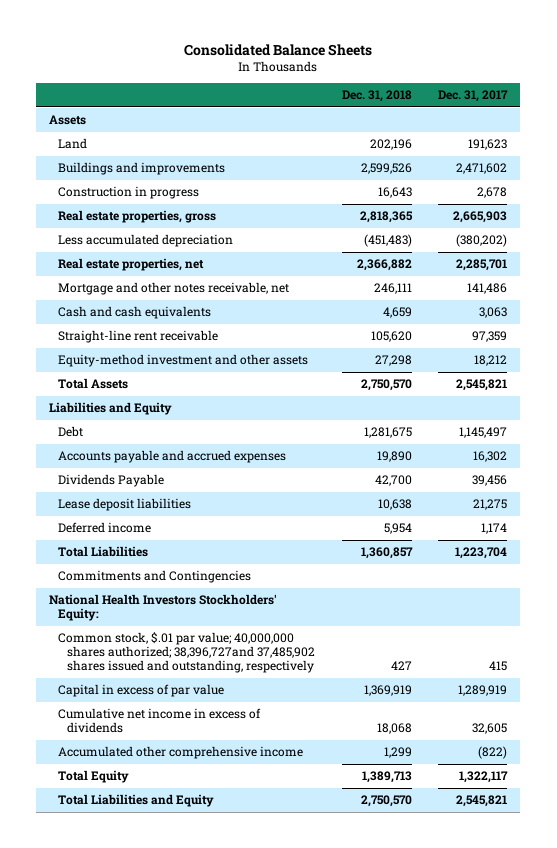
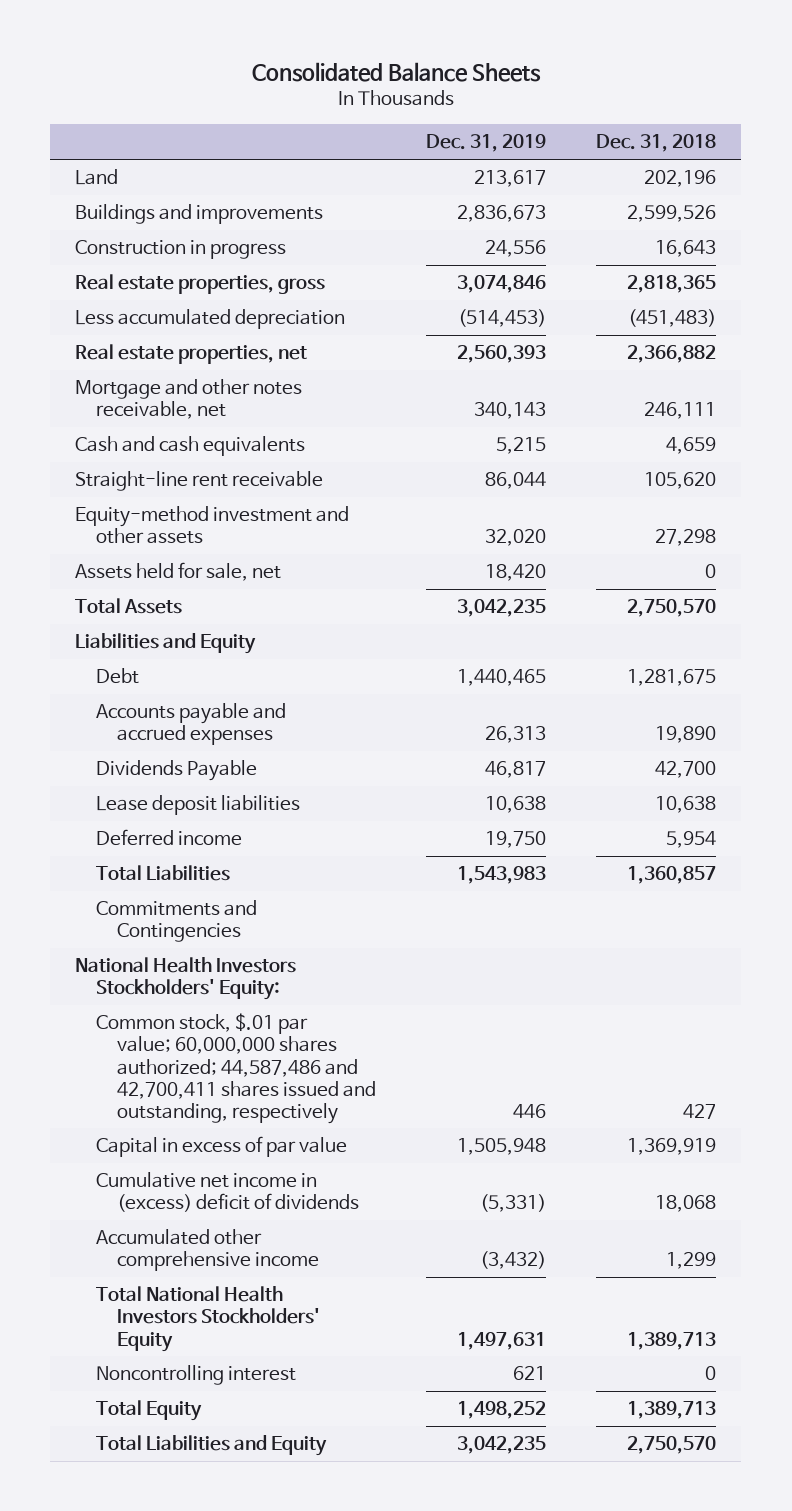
[438,90,509,103] Dec. 31, 2017 -> none
none -> [426,134,547,153] Dec. 31, 2019
[49,115,87,126] Assets -> none
none -> [75,562,282,582] Assets held for sale, net
[58,632,316,674] Common stock, $.01 par value; 40,000,000 shares authorized; 38,396,727and 37,485,902 shares issued and outstanding, respectively -> [96,1013,376,1124] Common stock, $.01 par value; 60,000,000 shares authorized; 44,587,486 and 42,700,411 shares issued and outstanding, respectively
[58,708,262,734] Cumulative net income in excess of dividends -> [96,1172,359,1213] Cumulative net income in (excess) deficit of dividends
none -> [96,1286,320,1352] Total National Health Investors Stockholders' Equity
none -> [96,1365,297,1386] Noncontrolling interest

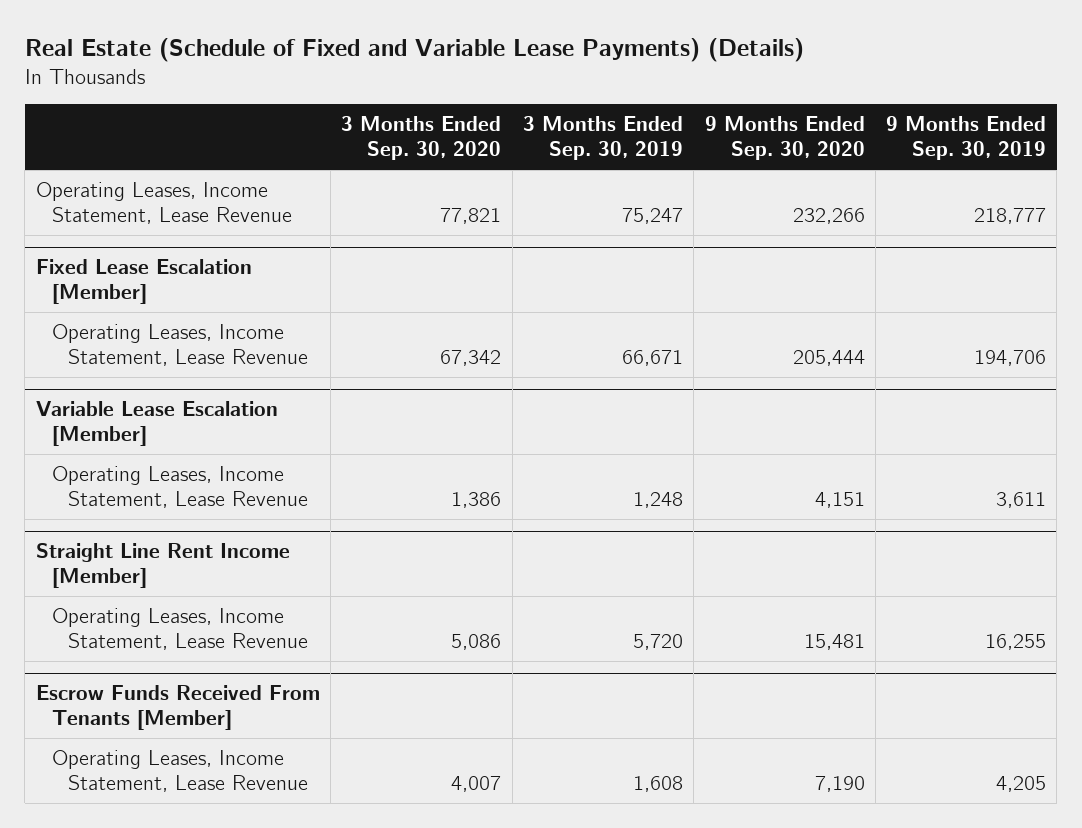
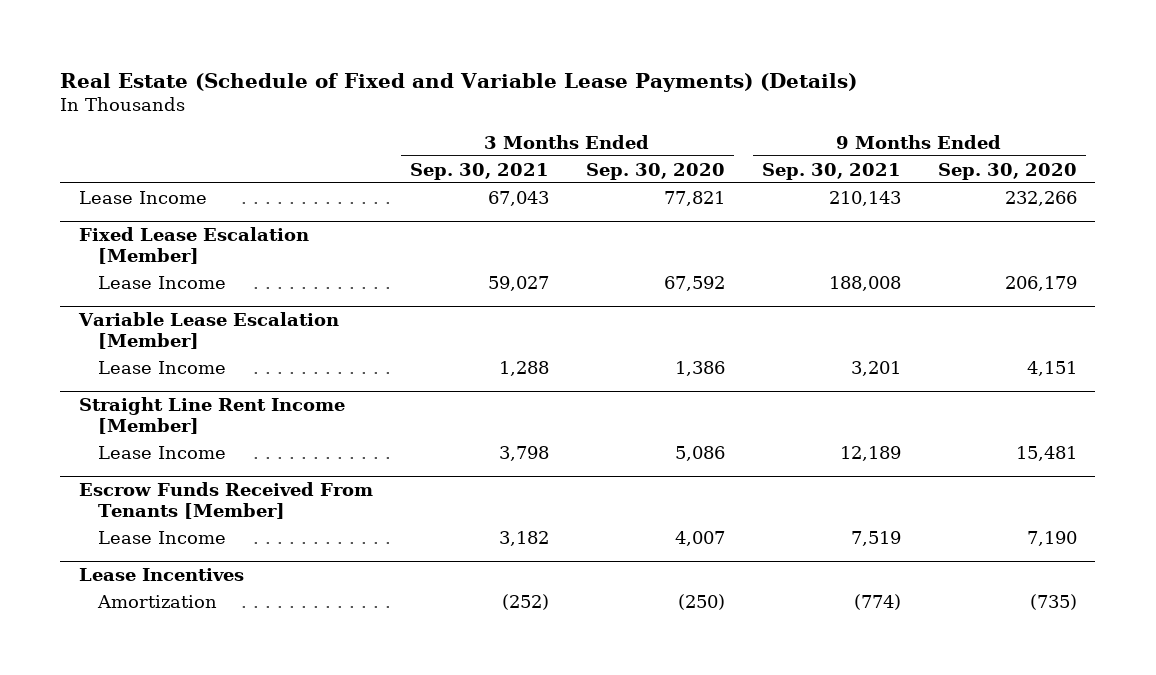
[522,116,683,161] 3 Months Ended Sep. 30, 2019 -> none
[886,116,1047,161] 9 Months Ended Sep. 30, 2019 -> none
none -> [409,162,549,180] Sep. 30, 2021
none -> [761,162,901,180] Sep. 30, 2021
[35,181,292,224] Operating Leases, Income Statement, Lease Revenue -> [78,190,207,204] Lease Income
[51,323,309,366] Operating Leases, Income Statement, Lease Revenue -> none
none -> [97,275,226,289] Lease Income
[51,465,309,508] Operating Leases, Income Statement, Lease Revenue -> [97,360,226,374] Lease Income
[51,607,309,650] Operating Leases, Income Statement, Lease Revenue -> [97,445,226,459] Lease Income
[51,749,309,792] Operating Leases, Income Statement, Lease Revenue -> [97,530,226,544] Lease Income
none -> [78,568,244,582] Lease Incentives
none -> [96,594,217,608] Amortization

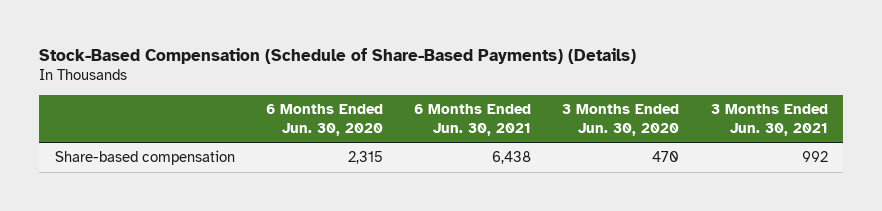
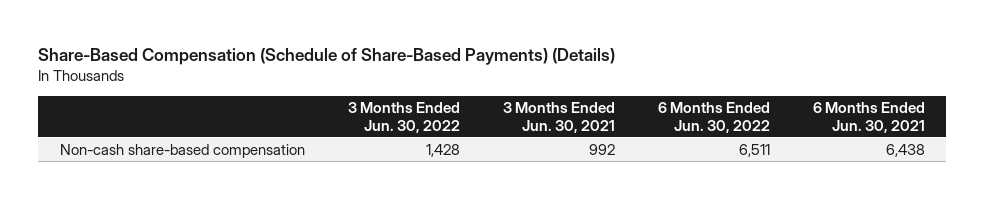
[38,48,636,65] Stock-Based Compensation (Schedule of Share-Based Payments) (Details) -> [38,48,616,66] Share-Based Compensation (Schedule of Share-Based Payments) (Details)
[265,104,383,136] 6 Months Ended Jun. 30, 2020 -> none
[562,104,680,136] 3 Months Ended Jun. 30, 2020 -> none
none -> [347,101,460,134] 3 Months Ended Jun. 30, 2022
none -> [657,101,770,134] 6 Months Ended Jun. 30, 2022
[54,150,235,166] Share-based compensation -> [59,143,305,158] Non-cash share-based compensation

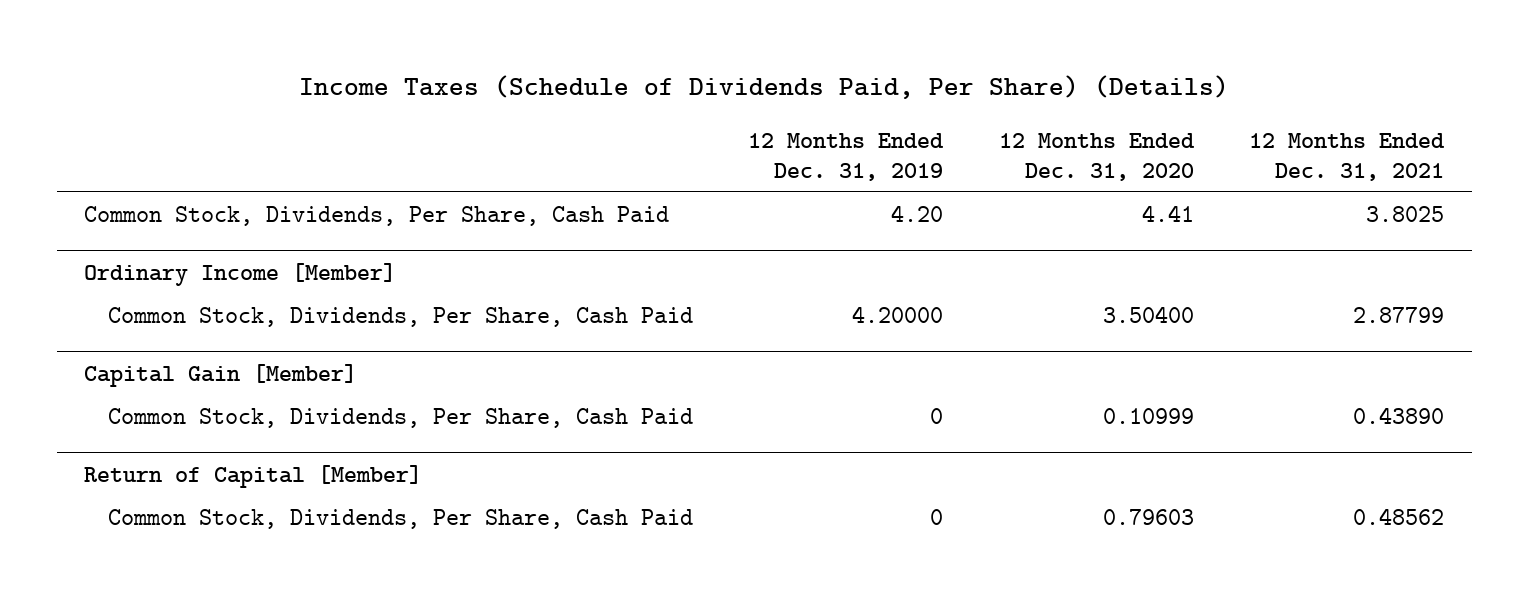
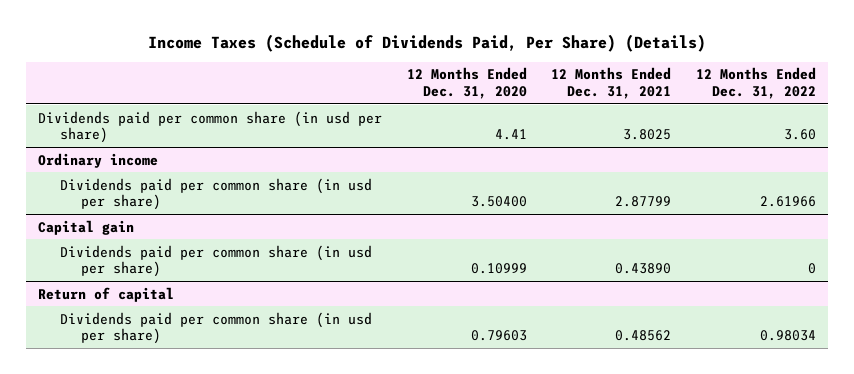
[748,132,945,181] 12 Months Ended Dec. 31, 2019 -> none
none -> [695,67,816,100] 12 Months Ended Dec. 31, 2022
[84,205,670,226] Common Stock, Dividends, Per Share, Cash Paid -> [38,110,383,144] Dividends paid per common share (in usd per share)
[84,262,397,286] Ordinary Income [Member] -> [38,152,159,168] Ordinary income
[107,306,693,327] Common Stock, Dividends, Per Share, Cash Paid -> [59,177,372,211] Dividends paid per common share (in usd per share)
[84,363,358,387] Capital Gain [Member] -> [38,219,135,235] Capital gain
[107,407,693,428] Common Stock, Dividends, Per Share, Cash Paid -> [59,244,372,278] Dividends paid per common share (in usd per share)
[84,464,423,488] Return of Capital [Member] -> [38,286,175,302] Return of capital
[107,508,693,529] Common Stock, Dividends, Per Share, Cash Paid -> [59,311,372,345] Dividends paid per common share (in usd per share)

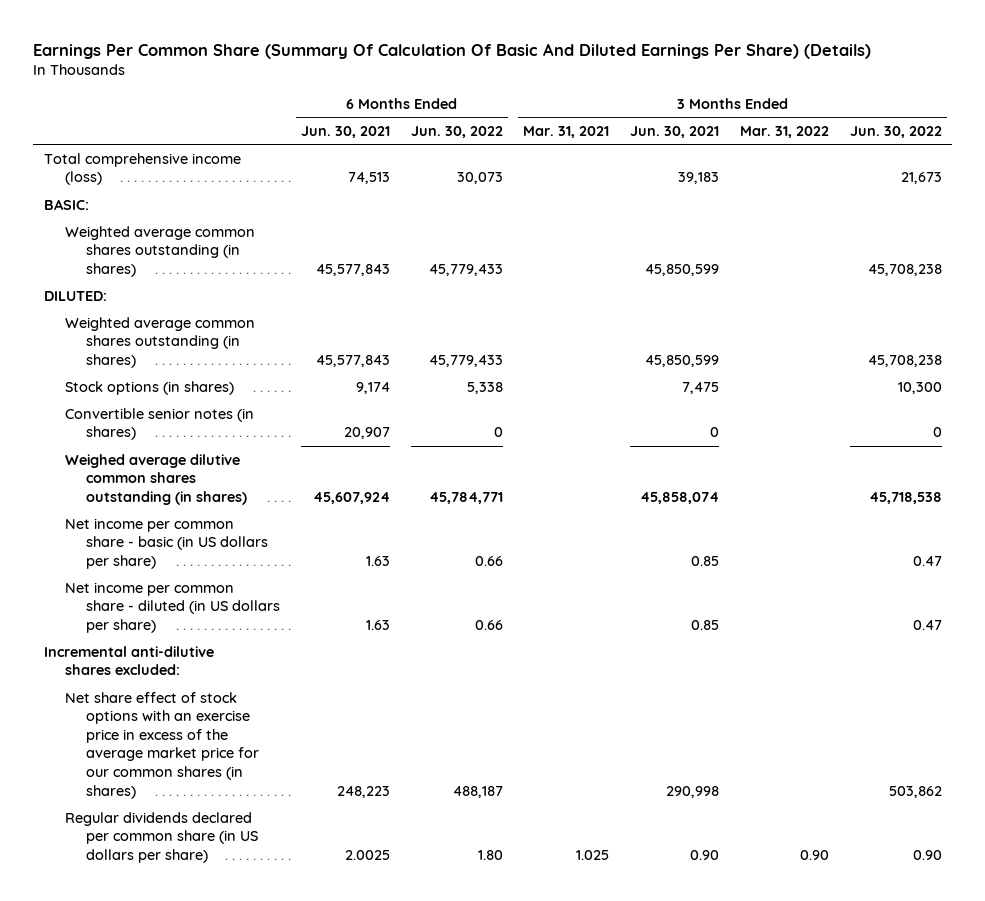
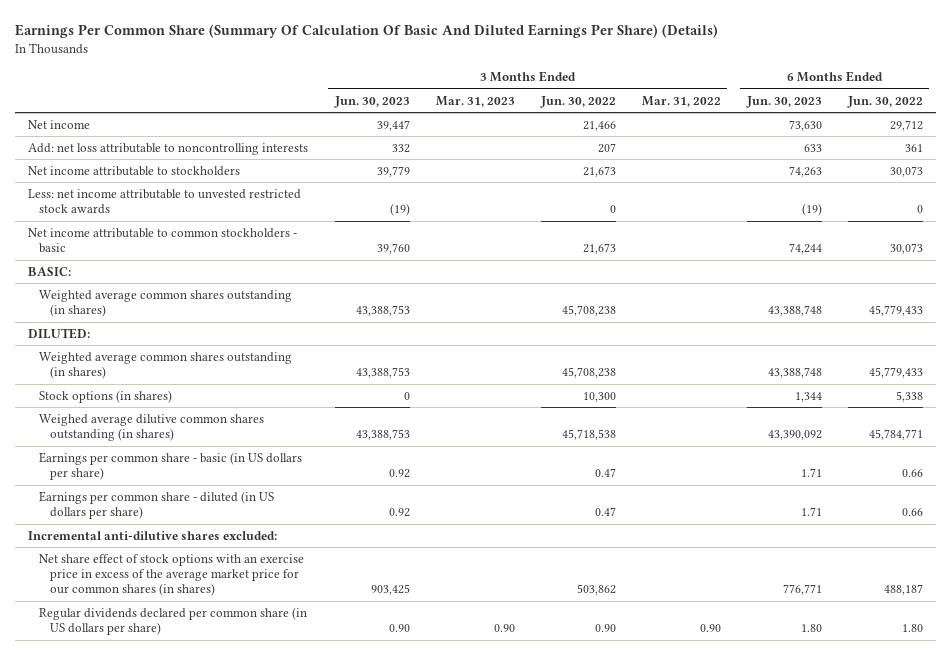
[301,125,391,138] Jun. 30, 2021 -> none
[523,125,610,138] Mar. 31, 2021 -> none
[630,125,720,138] Jun. 30, 2021 -> none
none -> [333,95,410,108] Jun. 30, 2023
none -> [435,95,515,107] Mar. 31, 2023
none -> [745,95,822,108] Jun. 30, 2023
none -> [28,119,91,129] Net income
none -> [28,142,309,155] Add: net loss attributable to noncontrolling interests
[43,152,241,186] Total comprehensive income (loss) -> [28,165,241,176] Net income attributable to stockholders
none -> [28,188,302,215] Less: net income attributable to unvested restricted stock awards
none -> [28,227,298,254] Net income attributable to common stockholders - basic
[65,407,255,441] Convertible senior notes (in shares) -> none
[65,517,269,569] Net income per common share - basic (in US dollars per share) -> [39,451,303,481] Earnings per common share - basic (in US dollars per share)
[65,581,281,633] Net income per common share - diluted (in US dollars per share) -> [39,490,275,520] Earnings per common share - diluted (in US dollars per share)

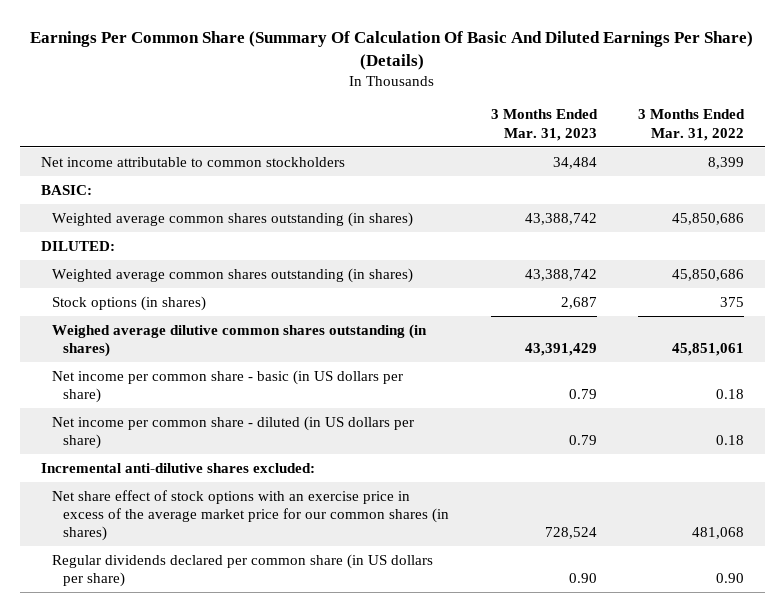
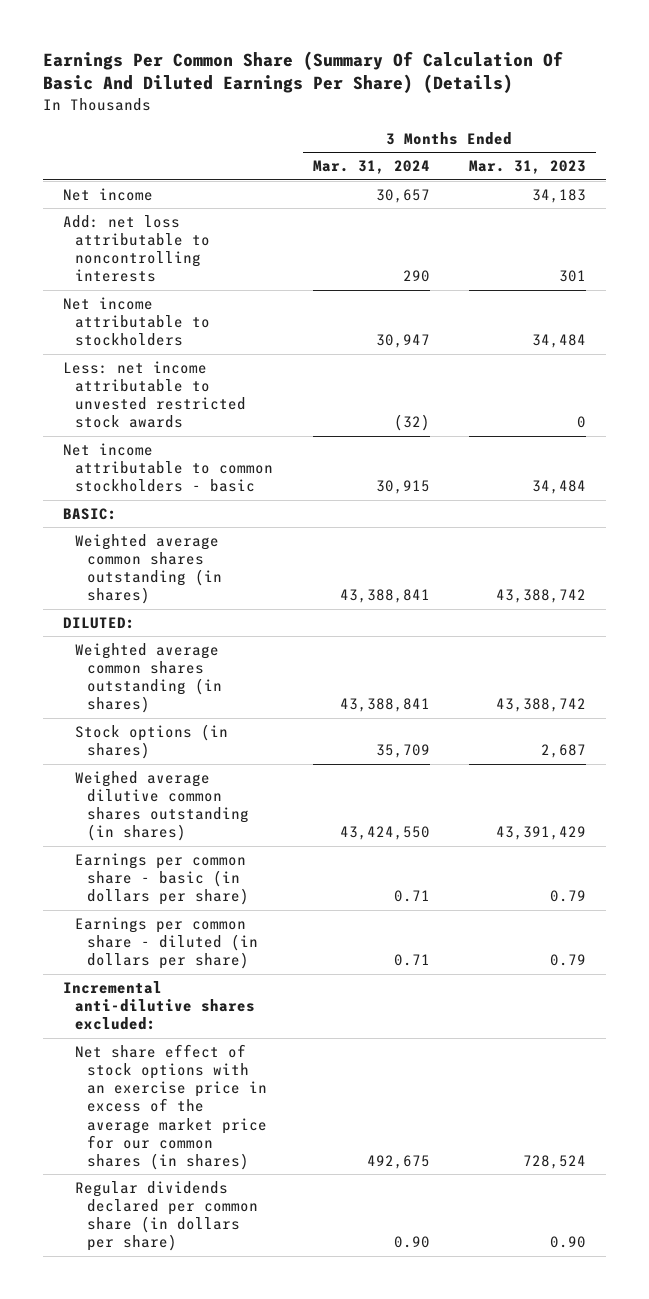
[637,109,745,141] 3 Months Ended Mar. 31, 2022 -> none
none -> [312,160,430,175] Mar. 31, 2024
none -> [62,188,153,202] Net income
none -> [62,215,210,283] Add: net loss attributable to noncontrolling interests
[40,156,345,167] Net income attributable to common stockholders -> [62,297,210,347] Net income attributable to stockholders
none -> [62,361,246,429] Less: net income attributable to unvested restricted stock awards
none -> [62,443,273,493] Net income attributable to common stockholders - basic
[51,369,403,404] Net income per common share - basic (in US dollars per share) -> [74,853,249,906] Earnings per common share - basic (in dollars per share)
[51,415,414,450] Net income per common share - diluted (in US dollars per share) -> [74,917,258,970] Earnings per common share - diluted (in dollars per share)
[51,553,433,588] Regular dividends declared per common share (in US dollars per share) -> [74,1181,258,1252] Regular dividends declared per common share (in dollars per share)

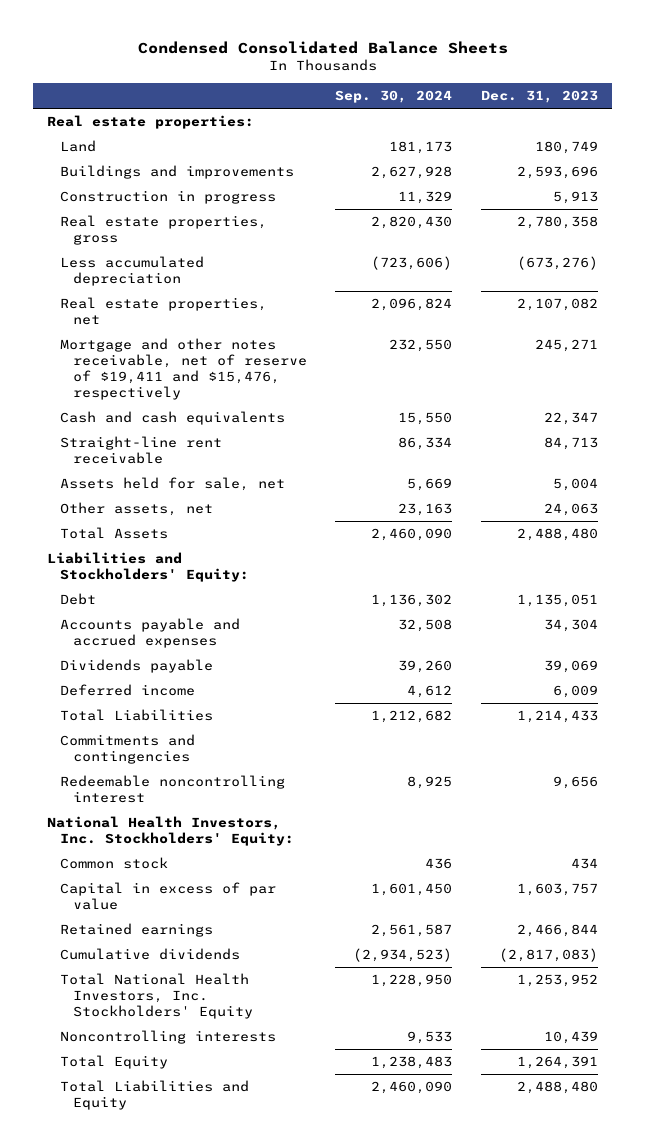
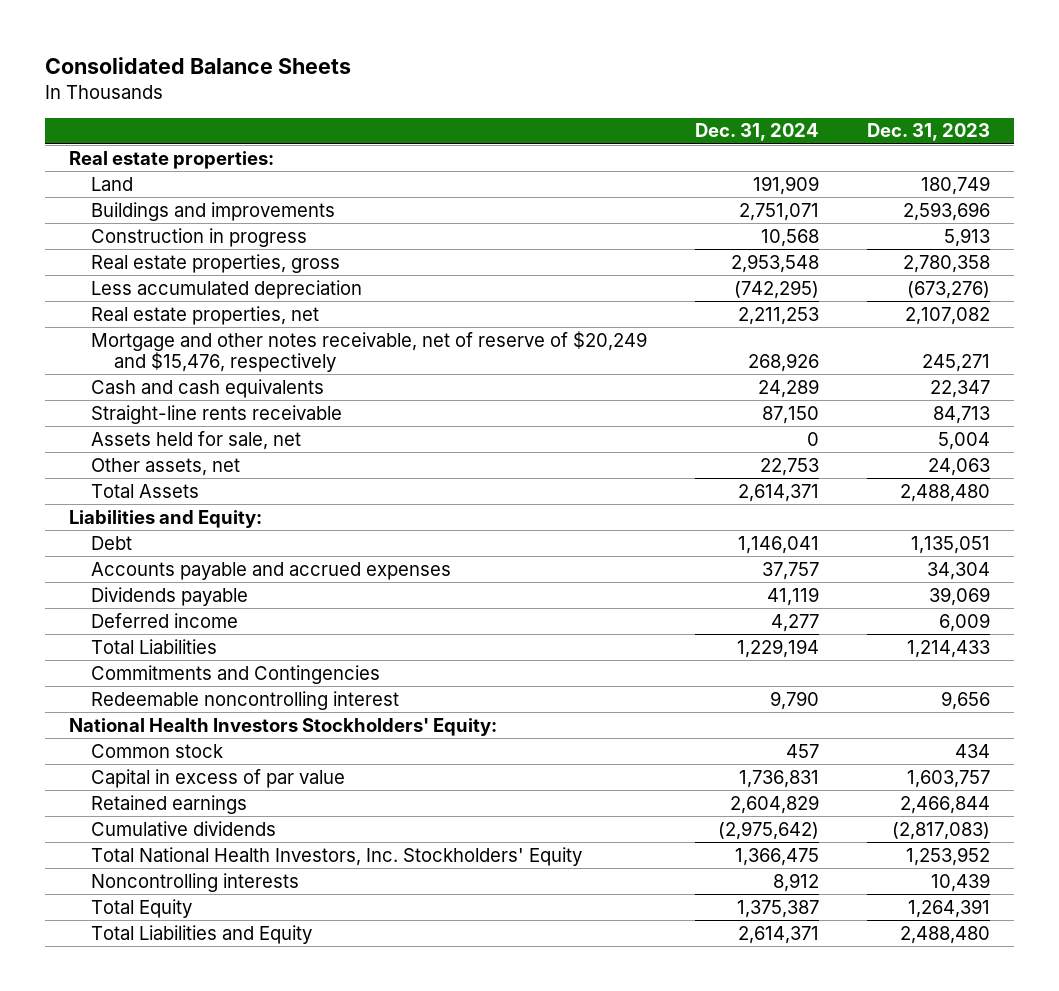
[137,41,508,55] Condensed Consolidated Balance Sheets -> [45,57,352,75] Consolidated Balance Sheets
[335,90,453,104] Sep. 30, 2024 -> none
none -> [695,123,820,142] Dec. 31, 2024
[60,338,307,401] Mortgage and other notes receivable, net of reserve of $19,411 and $15,476, respectively -> [91,330,648,373] Mortgage and other notes receivable, net of reserve of $20,249 and $15,476, respectively
[60,436,223,465] Straight-line rent receivable -> [91,404,343,424] Straight-line rents receivable
[47,552,250,583] Liabilities and Stockholders' Equity: -> [69,509,263,528] Liabilities and Equity:
[60,734,196,765] Commitments and contingencies -> [91,664,381,684] Commitments and Contingencies
[47,816,295,847] National Health Investors, Inc. Stockholders' Equity: -> [69,717,498,736] National Health Investors Stockholders' Equity:

